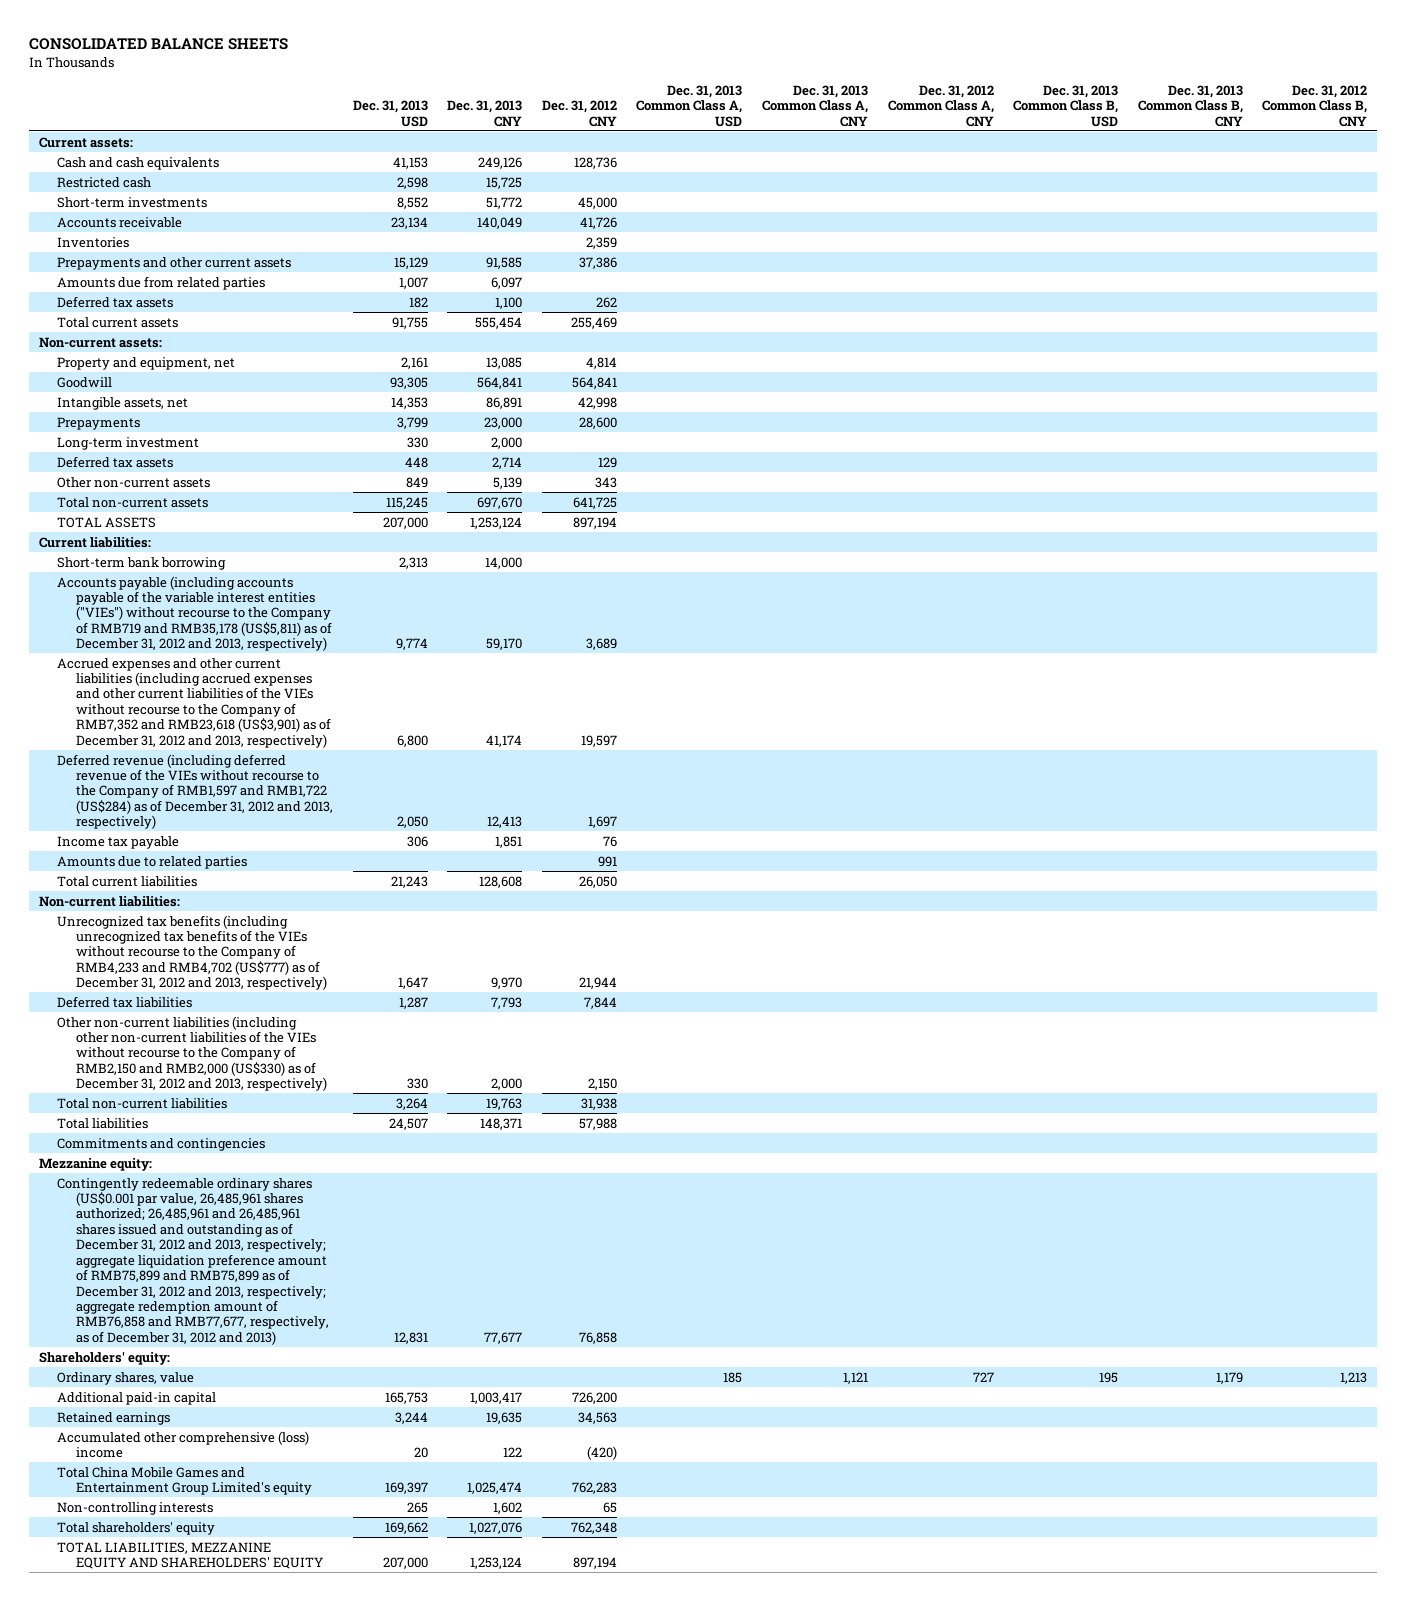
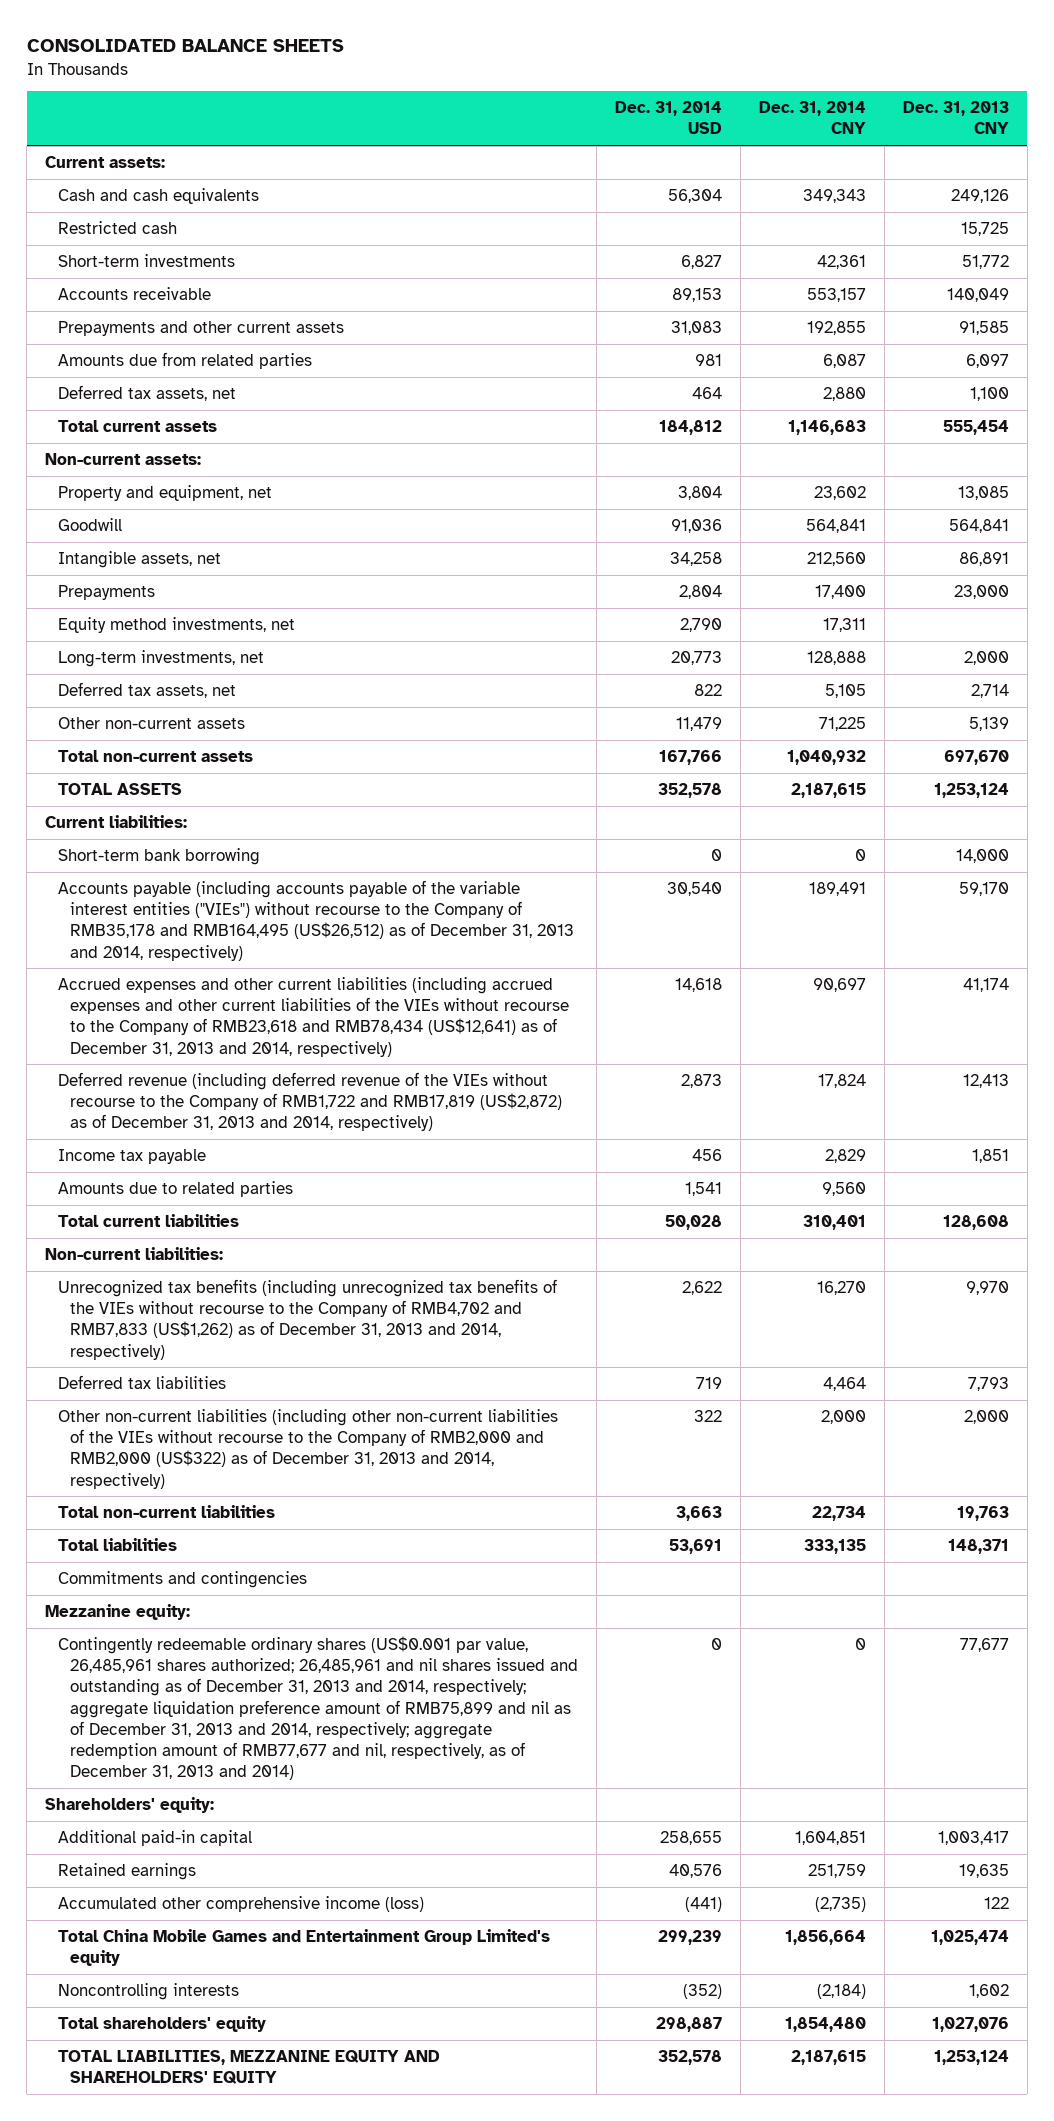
[352,100,428,127] Dec. 31, 2013 USD -> none
[541,100,617,127] Dec. 31, 2012 CNY -> none
[636,84,743,127] Dec. 31, 2013 Common Class A, USD -> none
[762,84,869,127] Dec. 31, 2013 Common Class A, CNY -> none
[887,84,994,127] Dec. 31, 2012 Common Class A, CNY -> none
[1013,84,1119,127] Dec. 31, 2013 Common Class B, USD -> none
[1137,84,1243,127] Dec. 31, 2013 Common Class B, CNY -> none
[1262,84,1368,127] Dec. 31, 2012 Common Class B, CNY -> none
none -> [615,101,723,135] Dec. 31, 2014 USD
none -> [759,101,867,135] Dec. 31, 2014 CNY
[57,236,130,248] Inventories -> none
[57,295,174,308] Deferred tax assets -> [57,384,236,401] Deferred tax assets, net
none -> [57,616,295,633] Equity method investments, net
[57,436,200,450] Long-term investment -> [57,649,264,667] Long-term investments, net
[57,455,174,468] Deferred tax assets -> [57,681,236,698] Deferred tax assets, net
[57,575,333,652] Accounts payable (including accounts payable of the variable interest entities ("VIEs") without recourse to the Company of RMB719 and RMB35,178 (US$5,811) as of December 31, 2012 and 2013, respectively) -> [57,879,575,961] Accounts payable (including accounts payable of the variable interest entities ("VIEs") without recourse to the Company of RMB35,178 and RMB164,495 (US$26,512) as of December 31, 2013 and 2014, respectively)
[57,657,332,748] Accrued expenses and other current liabilities (including accrued expenses and other current liabilities of the VIEs without recourse to the Company of RMB7,352 and RMB23,618 (US$3,901) as of December 31, 2012 and 2013, respectively) -> [57,976,570,1057] Accrued expenses and other current liabilities (including accrued expenses and other current liabilities of the VIEs without recourse to the Company of RMB23,618 and RMB78,434 (US$12,641) as of December 31, 2013 and 2014, respectively)
[57,753,334,830] Deferred revenue (including deferred revenue of the VIEs without recourse to the Company of RMB1,597 and RMB1,722 (US$284) as of December 31, 2012 and 2013, respectively) -> [57,1071,563,1132] Deferred revenue (including deferred revenue of the VIEs without recourse to the Company of RMB1,722 and RMB17,819 (US$2,872) as of December 31, 2013 and 2014, respectively)
[57,914,328,991] Unrecognized tax benefits (including unrecognized tax benefits of the VIEs without recourse to the Company of RMB4,233 and RMB4,702 (US$777) as of December 31, 2012 and 2013, respectively) -> [57,1278,557,1360] Unrecognized tax benefits (including unrecognized tax benefits of the VIEs without recourse to the Company of RMB4,702 and RMB7,833 (US$1,262) as of December 31, 2013 and 2014, respectively)
[57,1015,328,1092] Other non-current liabilities (including other non-current liabilities of the VIEs without recourse to the Company of RMB2,150 and RMB2,000 (US$330) as of December 31, 2012 and 2013, respectively) -> [57,1408,558,1489] Other non-current liabilities (including other non-current liabilities of the VIEs without recourse to the Company of RMB2,000 and RMB2,000 (US$322) as of December 31, 2013 and 2014, respectively)
[57,1177,330,1345] Contingently redeemable ordinary shares (US$0.001 par value, 26,485,961 shares authorized; 26,485,961 and 26,485,961 shares issued and outstanding as of December 31, 2012 and 2013, respectively; aggregate liquidation preference amount of RMB75,899 and RMB75,899 as of December 31, 2012 and 2013, respectively; aggregate redemption amount of RMB76,858 and RMB77,677, respectively, as of December 31, 2012 and 2013) -> [57,1635,579,1781] Contingently redeemable ordinary shares (US$0.001 par value, 26,485,961 shares authorized; 26,485,961 and nil shares issued and outstanding as of December 31, 2013 and 2014, respectively; aggregate liquidation preference amount of RMB75,899 and nil as of December 31, 2013 and 2014, respectively; aggregate redemption amount of RMB77,677 and nil, respectively, as of December 31, 2013 and 2014)
[57,1371,195,1385] Ordinary shares, value -> none
[57,1430,310,1458] Accumulated other comprehensive (loss) income -> [57,1895,424,1912] Accumulated other comprehensive income (loss)
[57,1501,214,1515] Non-controlling interests -> [57,1982,239,2000] Noncontrolling interests

